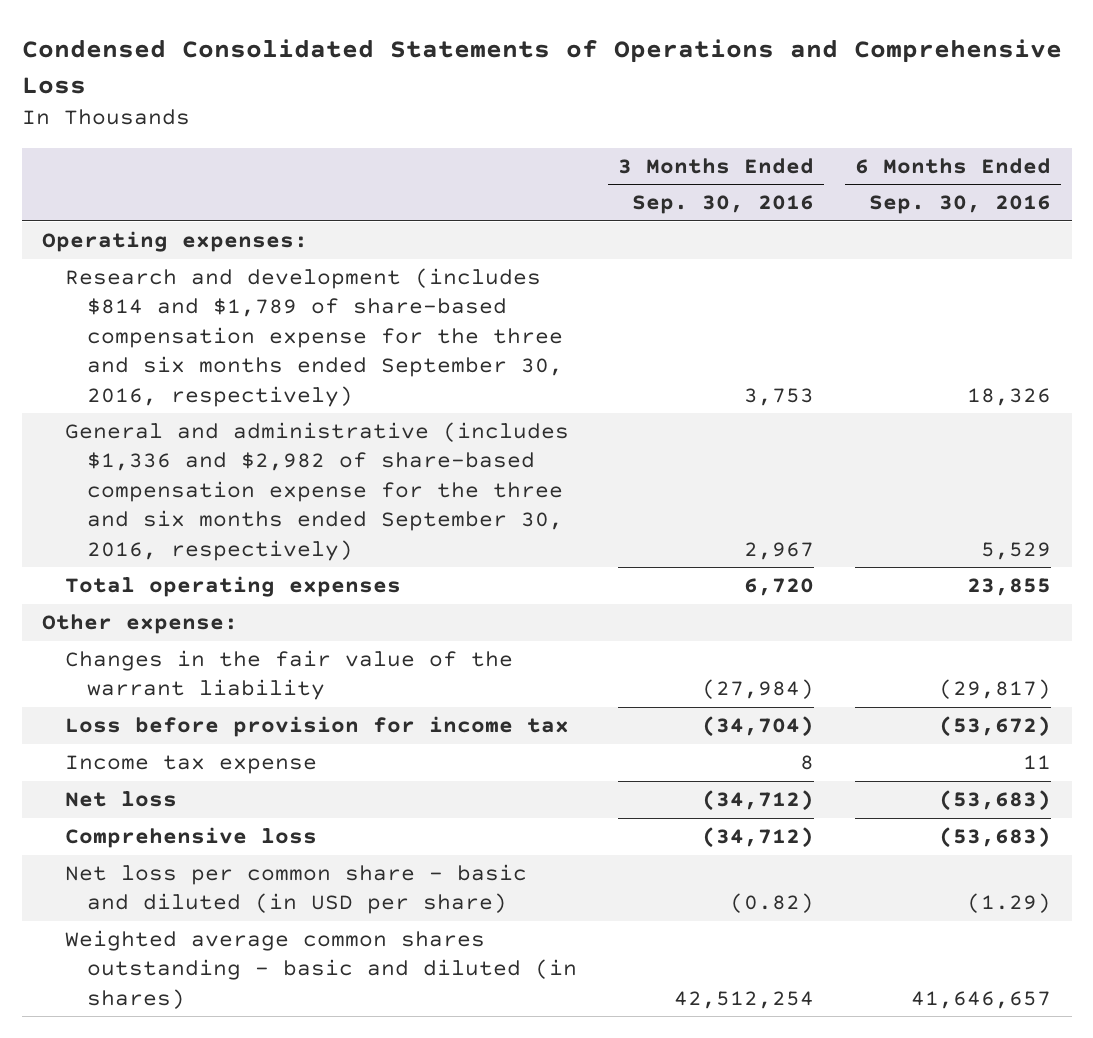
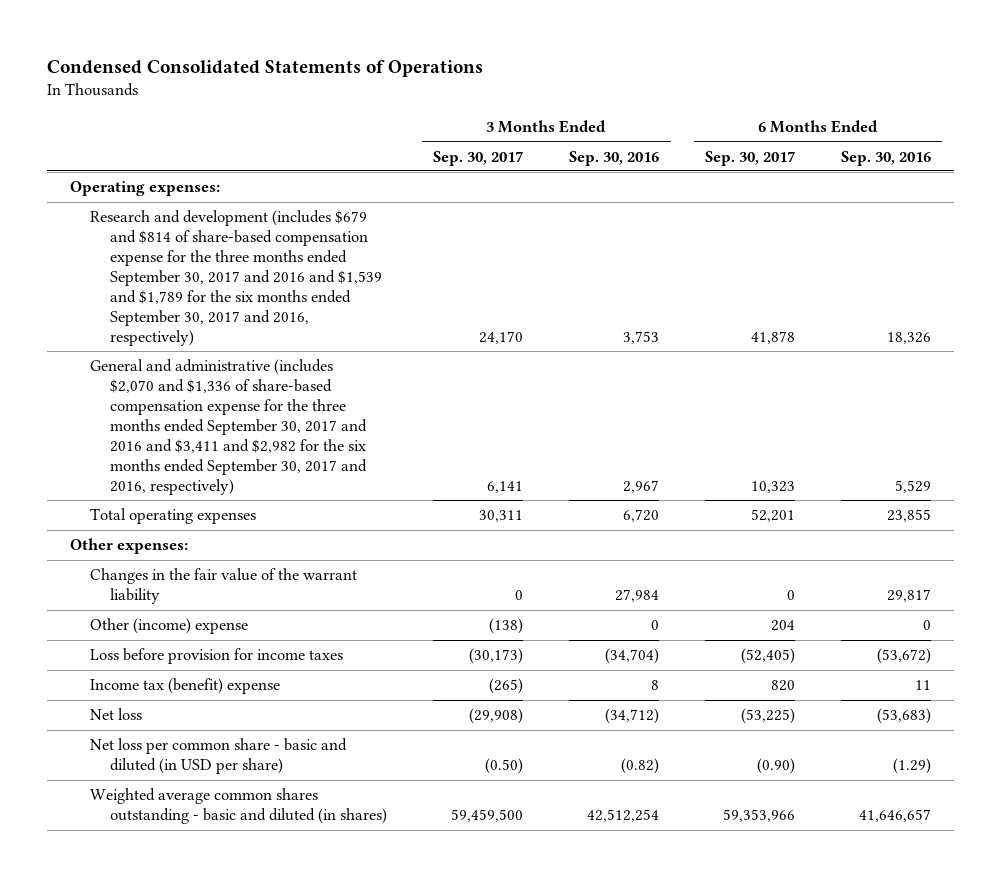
[21,39,1062,95] Condensed Consolidated Statements of Operations and Comprehensive Loss -> [46,59,483,77] Condensed Consolidated Statements of Operations
none -> [433,150,524,166] Sep. 30, 2017
none -> [705,150,796,166] Sep. 30, 2017
[64,268,564,407] Research and development (includes $814 and $1,789 of share-based compensation expense for the three and six months ended September 30, 2016, respectively) -> [90,210,383,346] Research and development (includes $679 and $814 of share-based compensation expense for the three months ended September 30, 2017 and 2016 and $1,539 and $1,789 for the six months ended September 30, 2017 and 2016, respectively)
[64,422,569,561] General and administrative (includes $1,336 and $2,982 of share-based compensation expense for the three and six months ended September 30, 2016, respectively) -> [90,359,368,495] General and administrative (includes $2,070 and $1,336 of share-based compensation expense for the three months ended September 30, 2017 and 2016 and $3,411 and $2,982 for the six months ended September 30, 2017 and 2016, respectively)
[42,614,239,635] Other expense: -> [69,538,188,555] Other expenses:
[702,679,815,700] (27,984) -> [615,589,660,603] 27,984
[939,679,1052,700] (29,817) -> [886,589,931,603] 29,817
none -> [90,618,249,635] Other (income) expense
[64,716,569,738] Loss before provision for income tax -> [90,648,344,665] Loss before provision for income taxes
[64,755,317,775] Income tax expense -> [90,678,281,695] Income tax (benefit) expense
[64,827,317,849] Comprehensive loss -> none

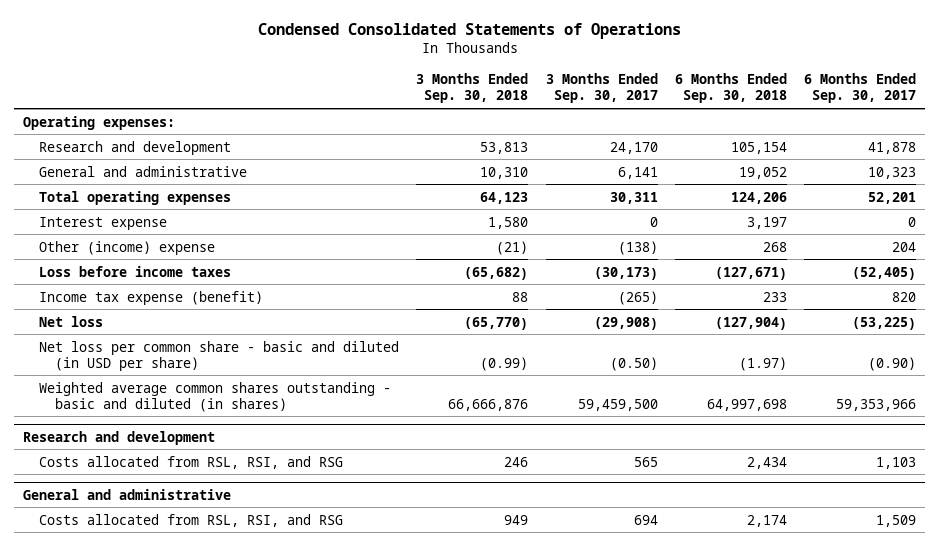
[569,150,660,166] Sep. 30, 2016 -> none
[840,150,931,166] Sep. 30, 2016 -> none
none -> [416,73,529,104] 3 Months Ended Sep. 30, 2018
none -> [674,73,787,104] 6 Months Ended Sep. 30, 2018
[90,210,383,346] Research and development (includes $679 and $814 of share-based compensation expense for the three months ended September 30, 2017 and 2016 and $1,539 and $1,789 for the six months ended September 30, 2017 and 2016, respectively) -> [38,140,231,155] Research and development
[90,359,368,495] General and administrative (includes $2,070 and $1,336 of share-based compensation expense for the three months ended September 30, 2017 and 2016 and $3,411 and $2,982 for the six months ended September 30, 2017 and 2016, respectively) -> [38,165,247,177] General and administrative
[69,538,188,555] Other expenses: -> none
[90,568,358,605] Changes in the fair value of the warrant liability -> none
none -> [38,216,167,230] Interest expense
[90,648,344,665] Loss before provision for income taxes -> [38,265,231,277] Loss before income taxes
[90,678,281,695] Income tax (benefit) expense -> [38,290,263,305] Income tax expense (benefit)
none -> [23,430,216,445] Research and development
none -> [38,455,343,469] Costs allocated from RSL, RSI, and RSG
none -> [23,488,232,500] General and administrative
none -> [38,513,343,527] Costs allocated from RSL, RSI, and RSG

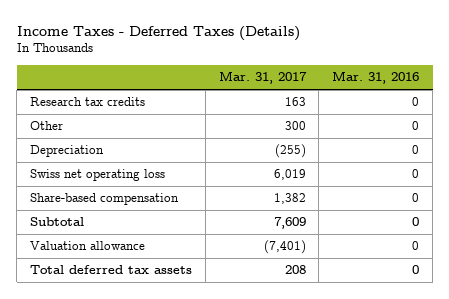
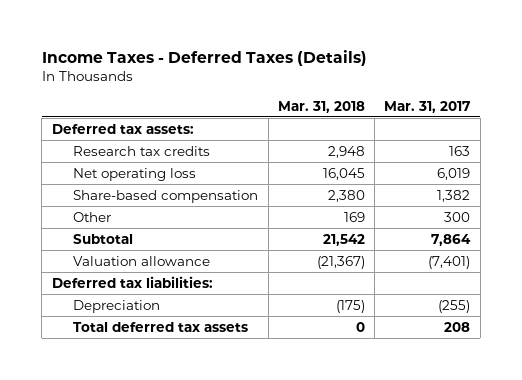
[332,71,420,85] Mar. 31, 2016 -> none
none -> [277,100,365,113] Mar. 31, 2018
none -> [51,123,194,134] Deferred tax assets:
[29,169,165,182] Swiss net operating loss -> [73,167,197,181] Net operating loss
[29,121,63,131] Other -> [73,211,112,222] Other
[273,217,306,230] 7,609 -> [431,233,472,246] 7,864
none -> [51,275,213,288] Deferred tax liabilities:
[29,145,104,158] Depreciation -> [73,299,161,313] Depreciation

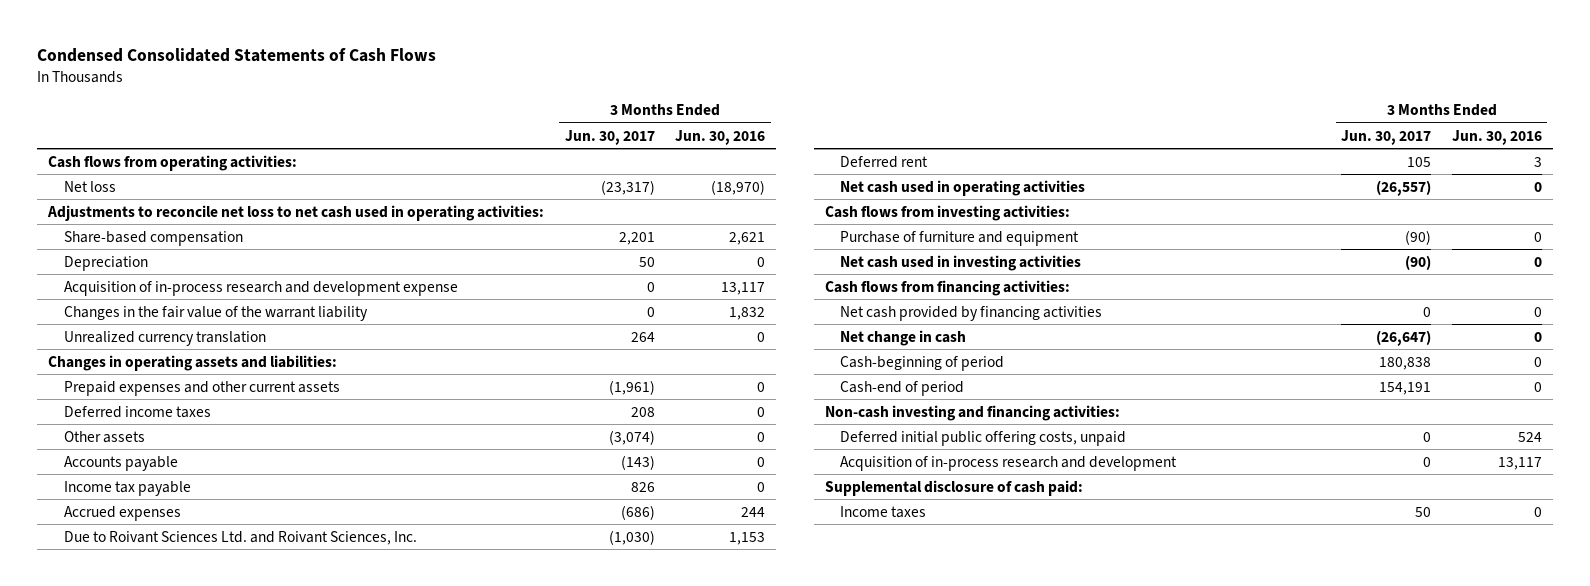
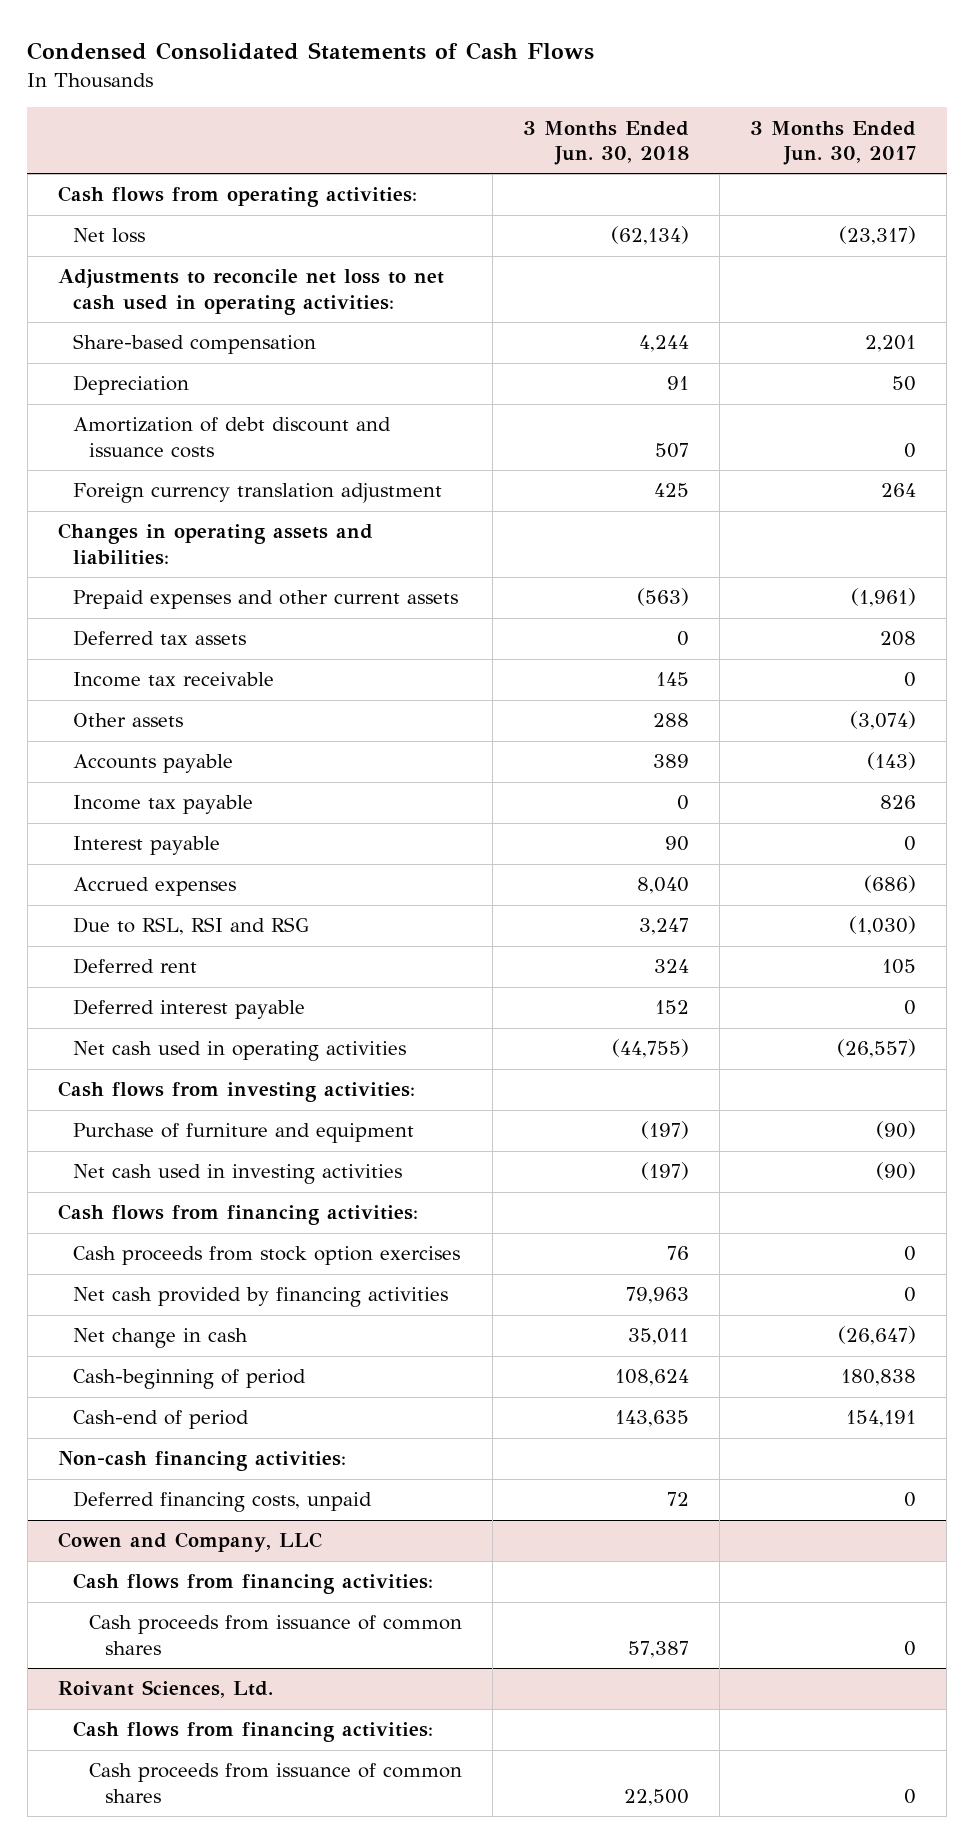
[675,129,766,145] Jun. 30, 2016 -> none
none -> [523,120,690,165] 3 Months Ended Jun. 30, 2018
[63,280,458,296] Acquisition of in-process research and development expense -> none
[63,305,368,321] Changes in the fair value of the warrant liability -> none
none -> [73,417,392,458] Amortization of debt discount and issuance costs
[63,330,266,346] Unrealized currency translation -> [73,483,443,504] Foreign currency translation adjustment
[63,405,211,418] Deferred income taxes -> [73,630,247,647] Deferred tax assets
none -> [73,672,275,688] Income tax receivable
none -> [73,836,221,856] Interest payable
[63,530,417,545] Due to Roivant Sciences Ltd. and Roivant Sciences, Inc. -> [73,917,310,936] Due to RSL, RSI and RSG
none -> [73,999,306,1020] Deferred interest payable
none -> [73,1246,461,1266] Cash proceeds from stock option exercises
[840,430,1127,446] Deferred initial public offering costs, unpaid -> none
[840,455,1178,471] Acquisition of in-process research and development -> none
[824,479,1083,496] Supplemental disclosure of cash paid: -> none
[840,505,927,518] Income taxes -> none
[824,404,1120,421] Non-cash investing and financing activities: -> [57,1451,346,1472] Non-cash financing activities:
none -> [73,1491,373,1513] Deferred financing costs, unpaid
none -> [57,1532,322,1553] Cowen and Company, LLC
none -> [73,1573,434,1595] Cash flows from financing activities:
none -> [89,1615,463,1655] Cash proceeds from issuance of common shares
none -> [57,1680,273,1699] Roivant Sciences, Ltd.
none -> [73,1721,434,1743] Cash flows from financing activities:
none -> [89,1763,463,1803] Cash proceeds from issuance of common shares

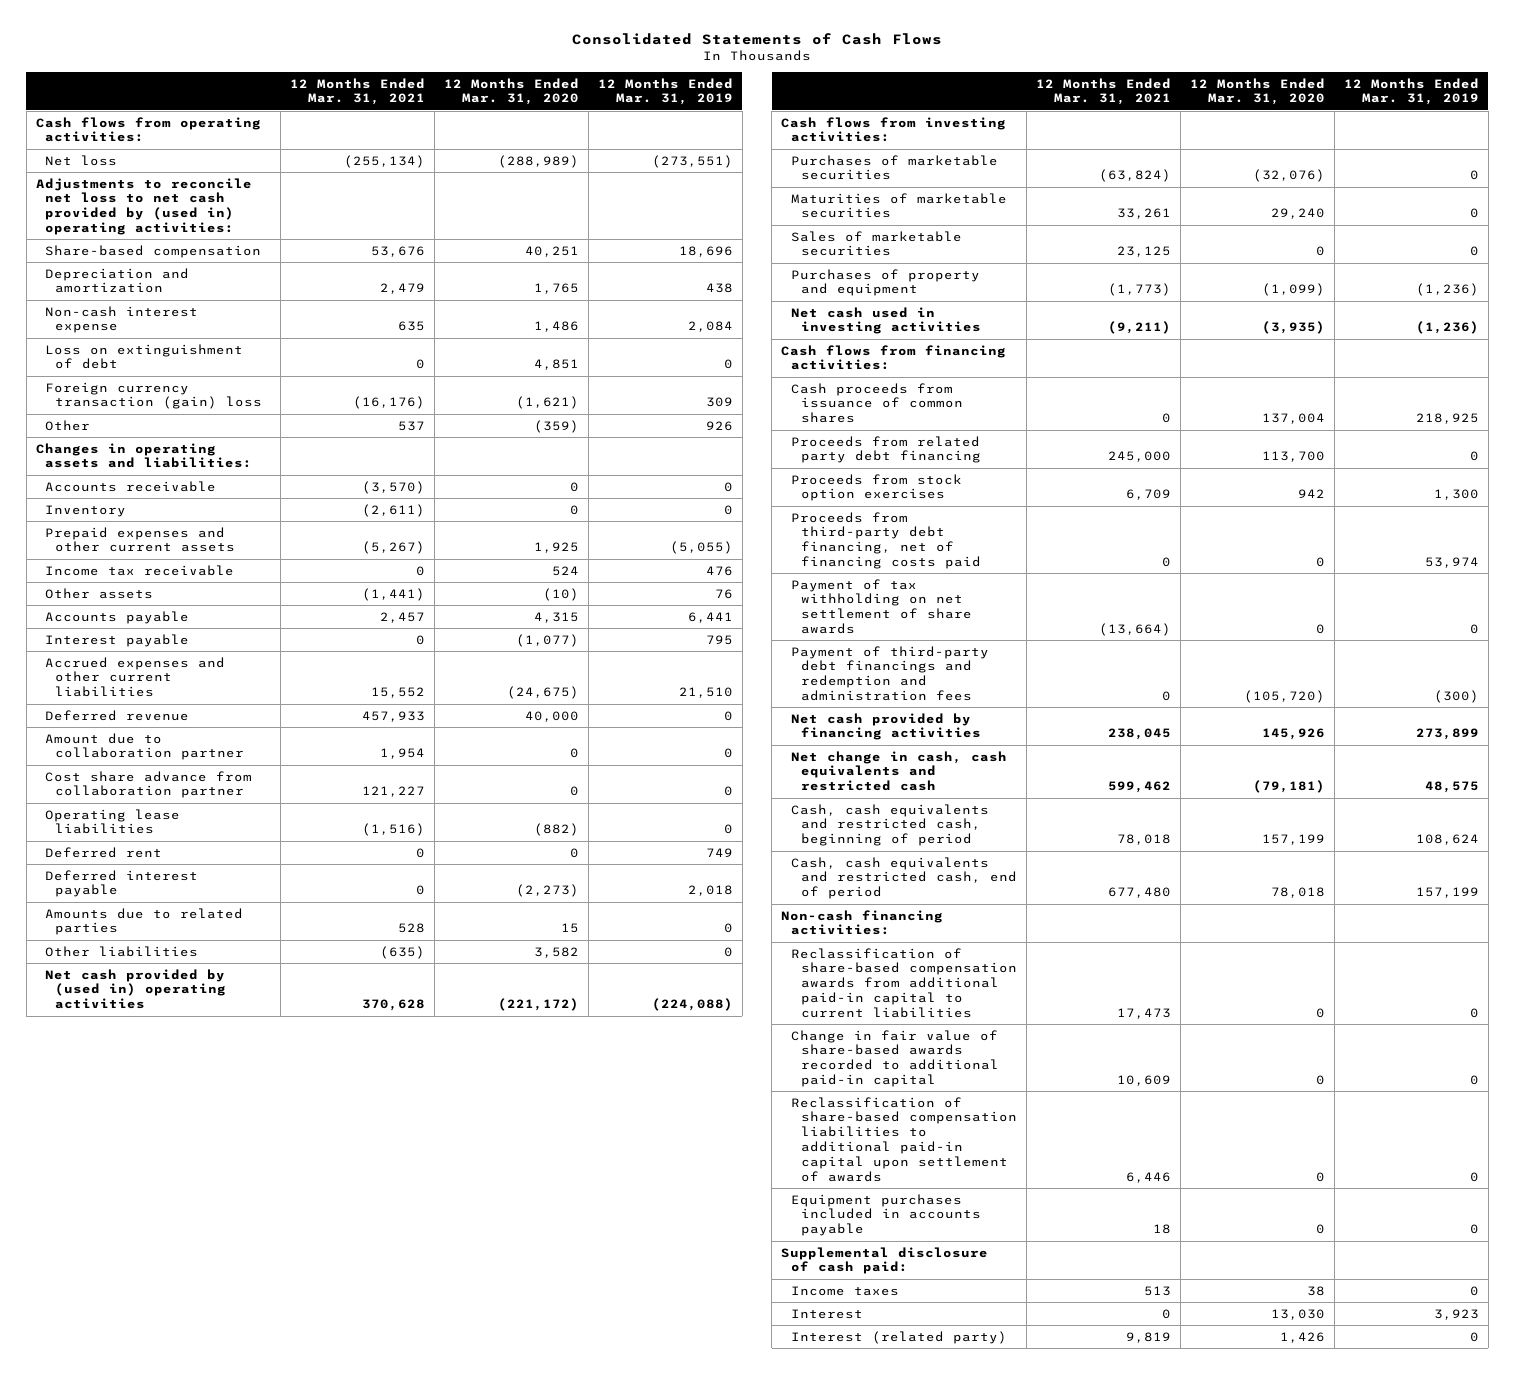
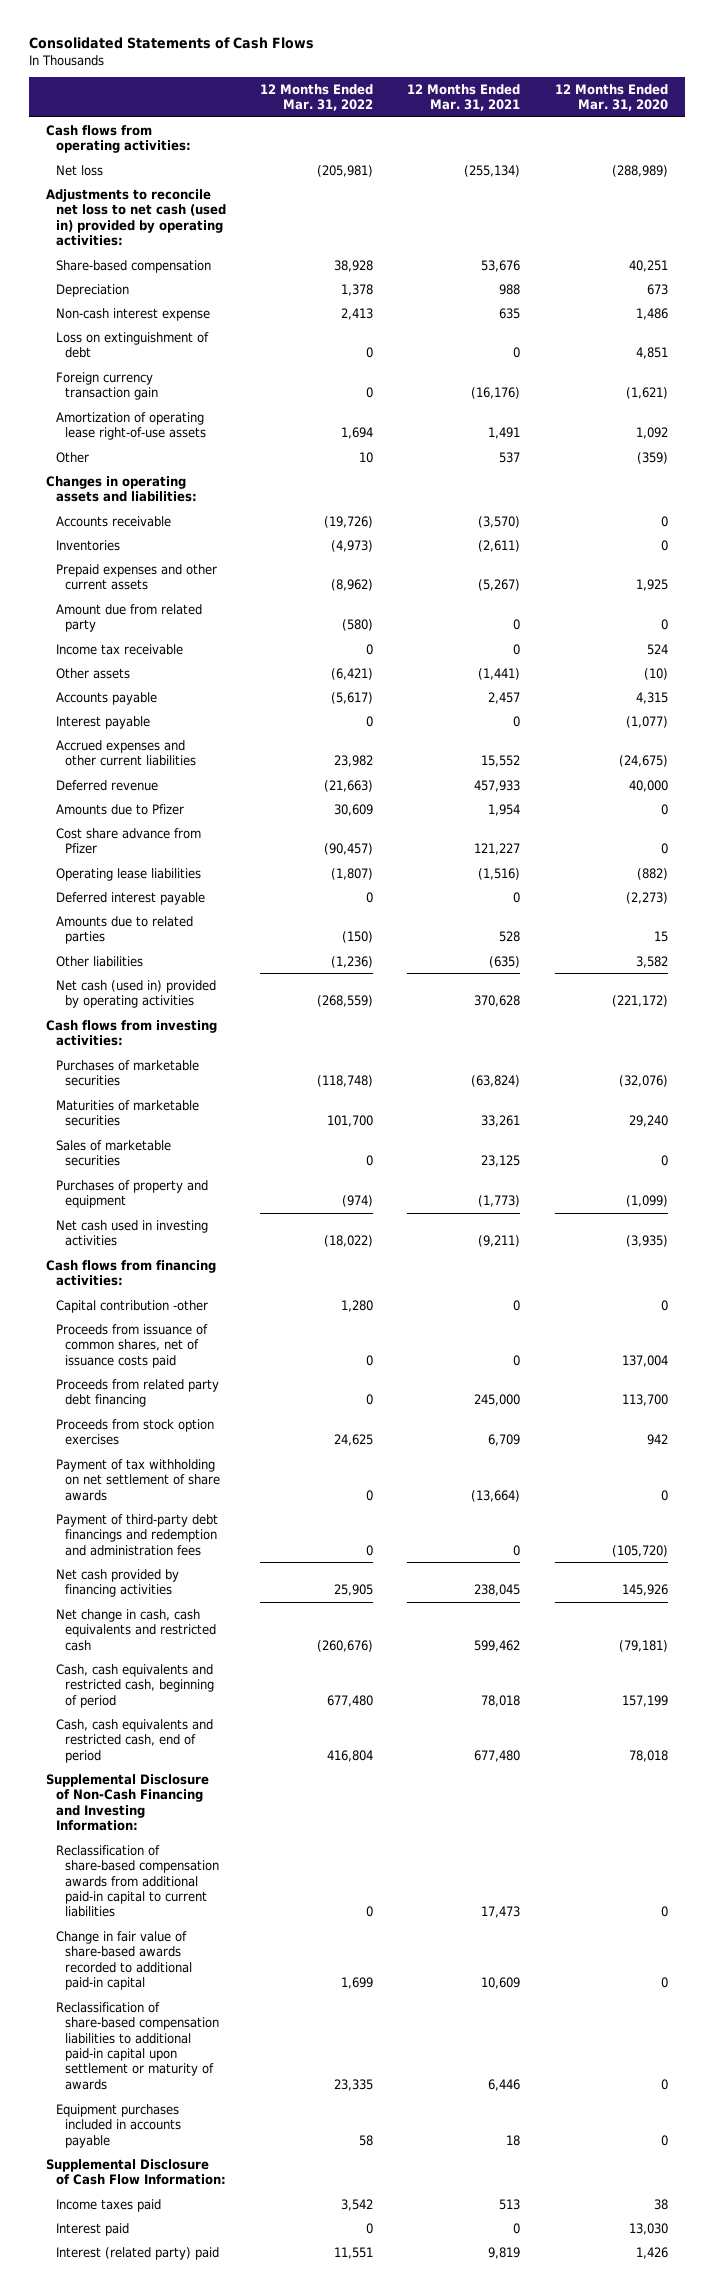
[597,77,733,106] 12 Months Ended Mar. 31, 2019 -> none
none -> [260,83,374,112] 12 Months Ended Mar. 31, 2022
[35,177,252,236] Adjustments to reconcile net loss to net cash provided by (used in) operating activities: -> [46,188,226,247] Adjustments to reconcile net loss to net cash (used in) provided by operating activities:
[45,267,190,294] Depreciation and amortization -> none
none -> [55,283,129,297] Depreciation
[45,381,262,410] Foreign currency transaction (gain) loss -> [55,371,159,401] Foreign currency transaction gain
none -> [55,411,207,441] Amortization of operating lease right-of-use assets
[45,504,127,517] Inventory -> [55,539,120,551] Inventories
none -> [55,603,202,633] Amount due from related party
[45,732,244,761] Amount due to collaboration partner -> [55,803,184,815] Amounts due to Pfizer
[45,770,253,799] Cost share advance from collaboration partner -> [55,827,201,855] Cost share advance from Pfizer
[45,846,163,858] Deferred rent -> none
[45,968,226,1010] Net cash provided by (used in) operating activities -> [55,979,216,1009] Net cash (used in) provided by operating activities
none -> [55,1299,208,1313] Capital contribution -other
[790,382,963,424] Cash proceeds from issuance of common shares -> [55,1323,208,1368] Proceeds from issuance of common shares, net of issuance costs paid
[790,511,981,570] Proceeds from third-party debt financing, net of financing costs paid -> none
[781,909,944,936] Non-cash financing activities: -> [46,1773,210,1832] Supplemental Disclosure of Non-Cash Financing and Investing Information:
[790,1096,1017,1182] Reclassification of share-based compensation liabilities to additional paid-in capital upon settlement of awards -> [55,2001,220,2090] Reclassification of share-based compensation liabilities to additional paid-in capital upon settlement or maturity of awards
[781,1246,989,1275] Supplemental disclosure of cash paid: -> [46,2158,226,2186] Supplemental Disclosure of Cash Flow Information:
[790,1285,899,1296] Income taxes -> [55,2198,161,2212] Income taxes paid
[790,1308,863,1319] Interest -> [55,2222,129,2236] Interest paid
[790,1330,1007,1344] Interest (related party) -> [55,2246,219,2260] Interest (related party) paid

